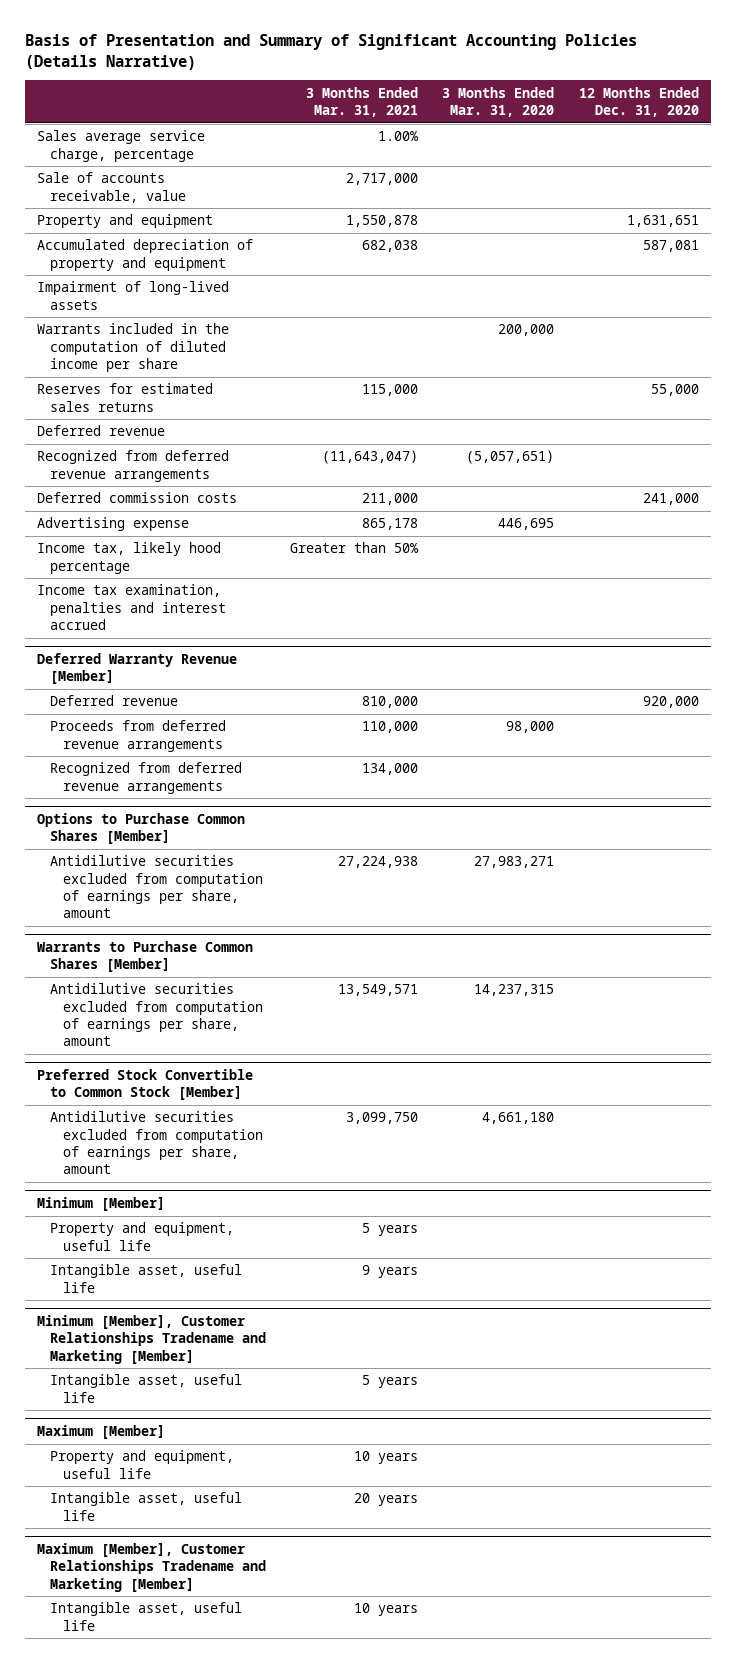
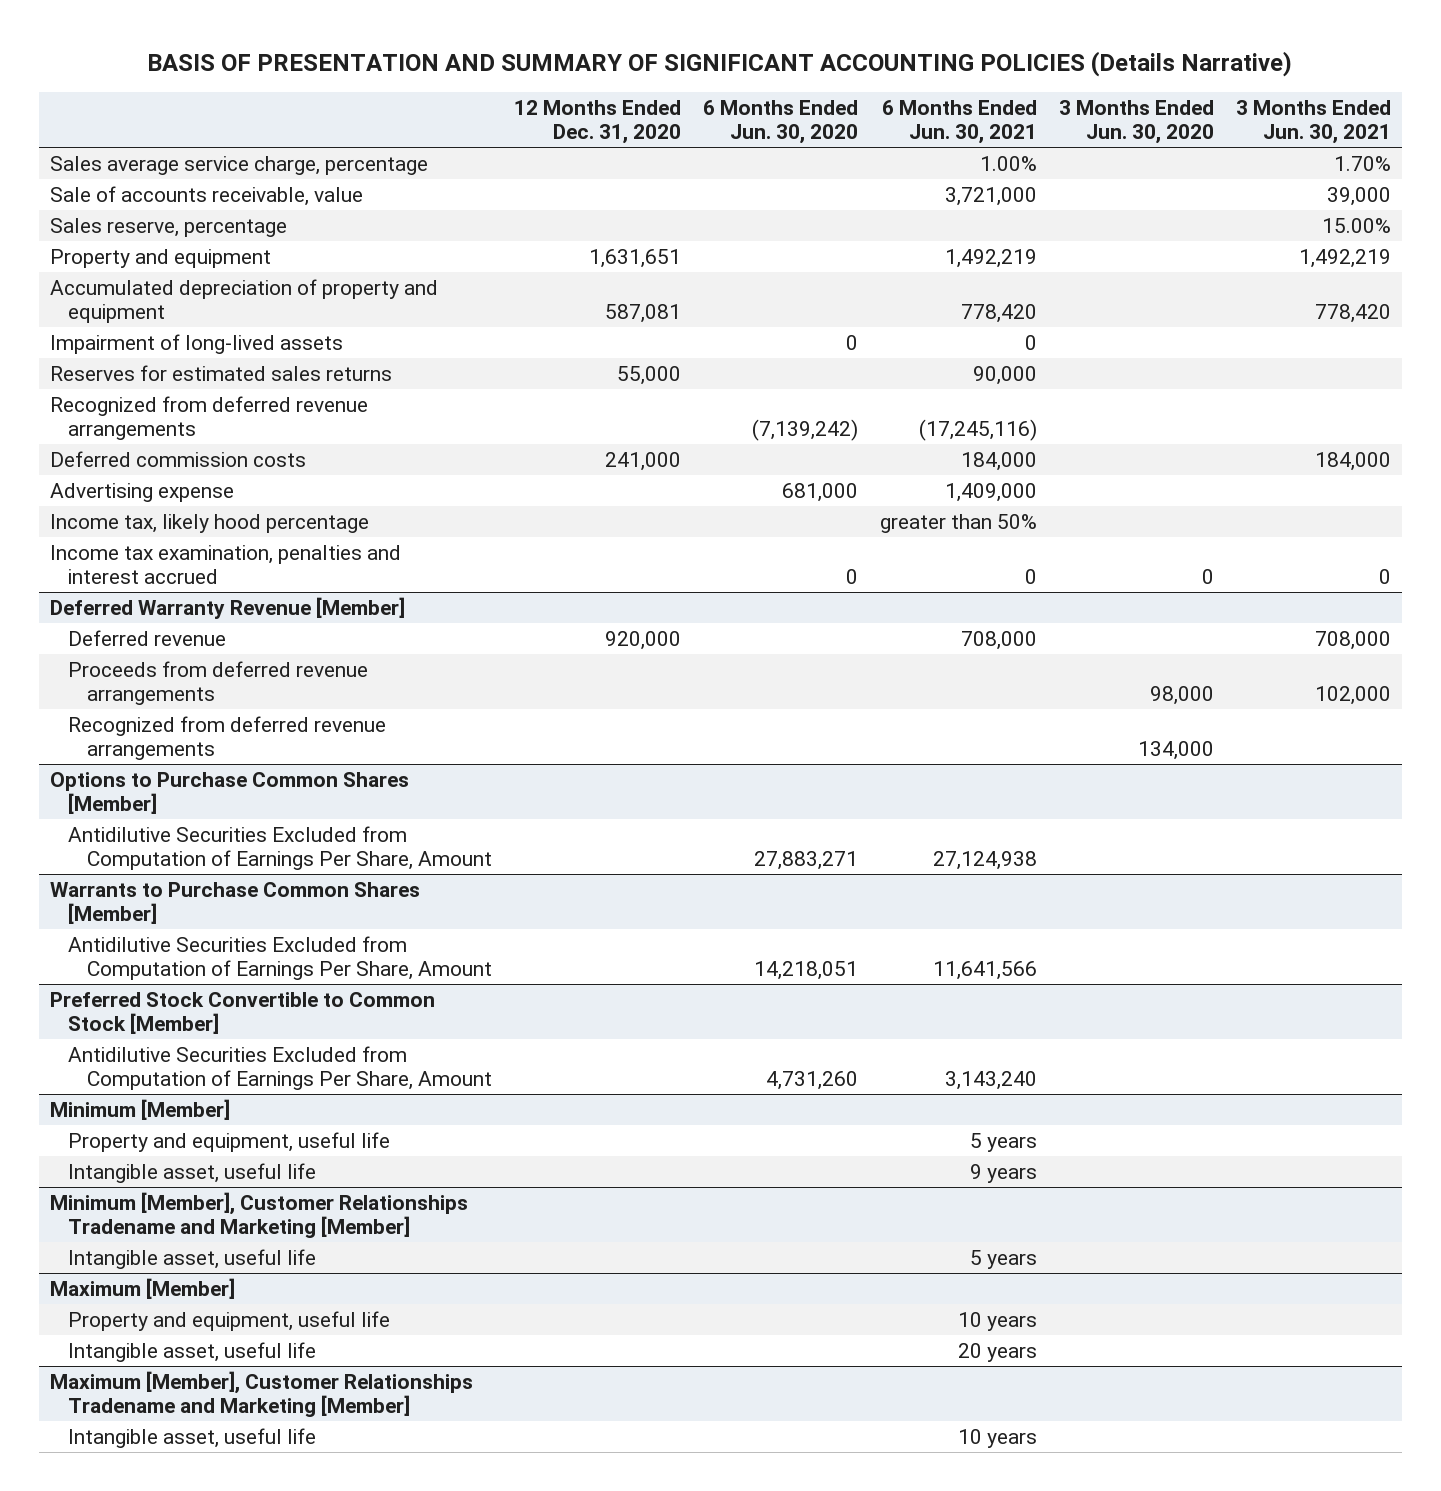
[24,33,637,70] Basis of Presentation and Summary of Significant Accounting Policies (Details Narrative) -> [147,50,1293,77] BASIS OF PRESENTATION AND SUMMARY OF SIGNIFICANT ACCOUNTING POLICIES (Details Narrative)
[306,86,419,118] 3 Months Ended Mar. 31, 2021 -> none
[442,86,555,118] 3 Months Ended Mar. 31, 2020 -> none
none -> [702,99,858,144] 6 Months Ended Jun. 30, 2020
none -> [881,99,1037,144] 6 Months Ended Jun. 30, 2021
none -> [1059,99,1215,144] 3 Months Ended Jun. 30, 2020
none -> [1236,99,1392,144] 3 Months Ended Jun. 30, 2021
none -> [49,218,287,238] Sales reserve, percentage
[37,323,230,372] Warrants included in the computation of diluted income per share -> none
[37,425,166,437] Deferred revenue -> none
[49,855,263,919] Antidilutive securities excluded from computation of earnings per share, amount -> [68,826,492,871] Antidilutive Securities Excluded from Computation of Earnings Per Share, Amount
[49,983,263,1047] Antidilutive securities excluded from computation of earnings per share, amount -> [68,936,492,981] Antidilutive Securities Excluded from Computation of Earnings Per Share, Amount
[49,1111,263,1175] Antidilutive securities excluded from computation of earnings per share, amount -> [68,1046,492,1091] Antidilutive Securities Excluded from Computation of Earnings Per Share, Amount

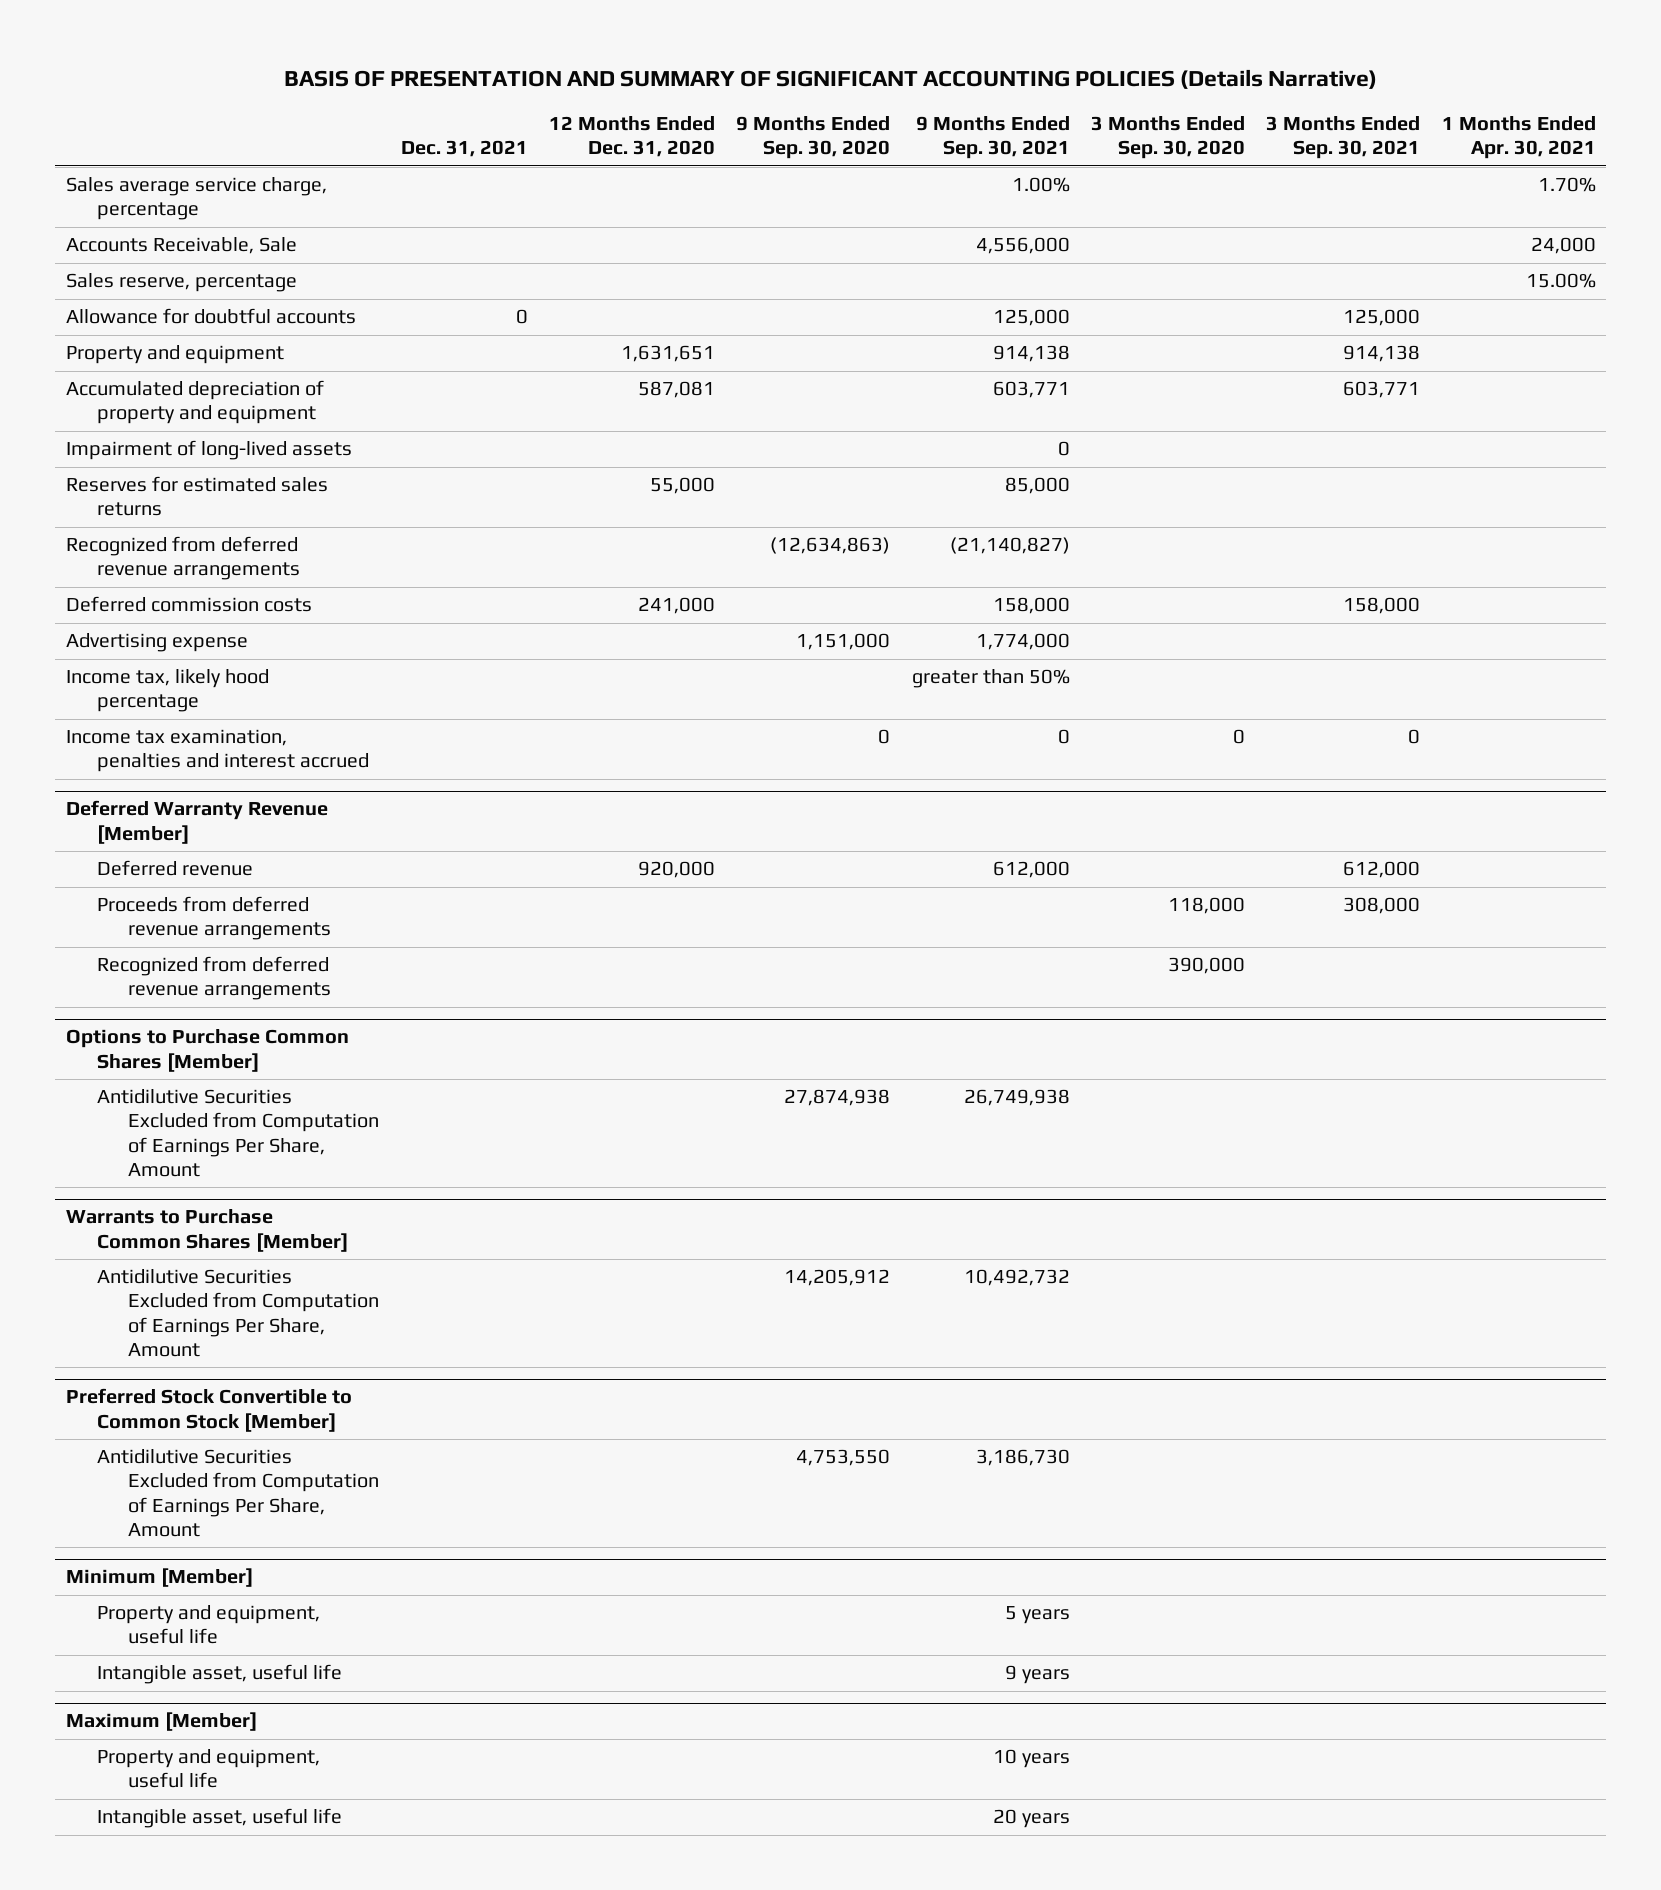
[702,99,858,144] 6 Months Ended Jun. 30, 2020 -> none
[881,99,1037,144] 6 Months Ended Jun. 30, 2021 -> none
[1059,99,1215,144] 3 Months Ended Jun. 30, 2020 -> none
[1236,99,1392,144] 3 Months Ended Jun. 30, 2021 -> none
none -> [400,140,528,158] Dec. 31, 2021
none -> [736,116,891,160] 9 Months Ended Sep. 30, 2020
none -> [915,116,1070,160] 9 Months Ended Sep. 30, 2021
none -> [1090,116,1245,160] 3 Months Ended Sep. 30, 2020
none -> [1266,116,1421,160] 3 Months Ended Sep. 30, 2021
none -> [1441,116,1596,160] 1 Months Ended Apr. 30, 2021
[49,186,363,207] Sale of accounts receivable, value -> [65,237,297,255] Accounts Receivable, Sale
none -> [65,308,356,325] Allowance for doubtful accounts
[49,1192,468,1239] Minimum [Member], Customer Relationships Tradename and Marketing [Member] -> none
[68,1249,317,1270] Intangible asset, useful life -> none
[49,1371,473,1418] Maximum [Member], Customer Relationships Tradename and Marketing [Member] -> none
[68,1428,317,1449] Intangible asset, useful life -> none

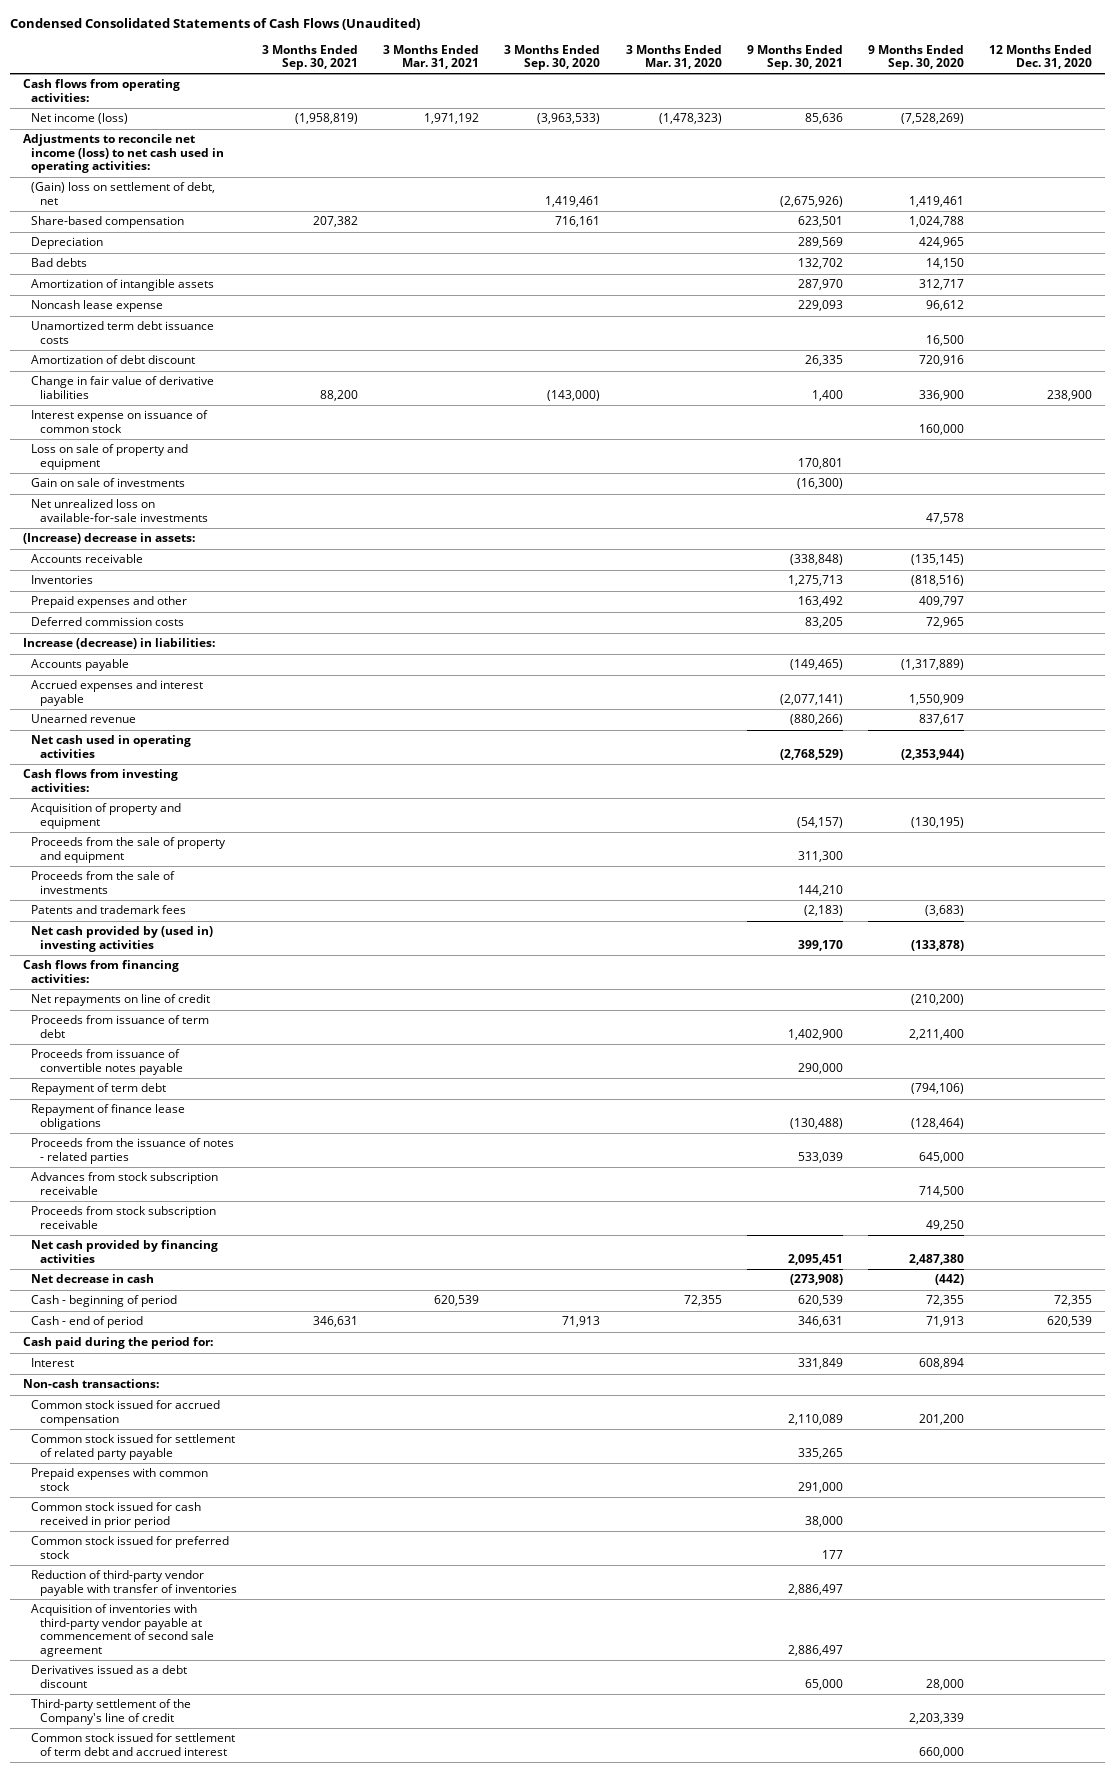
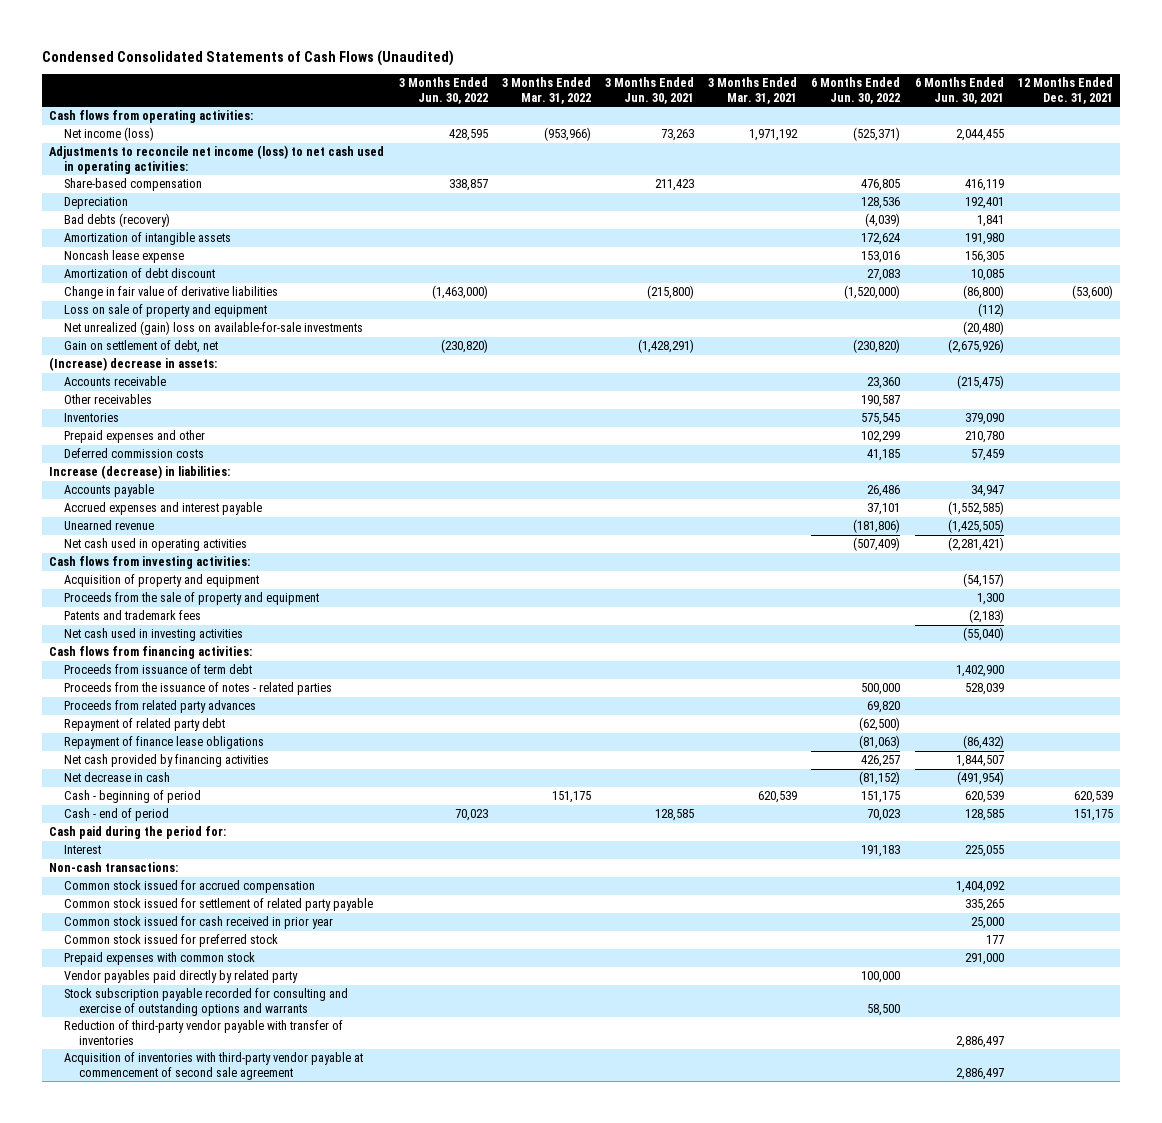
[262,44,359,70] 3 Months Ended Sep. 30, 2021 -> none
[504,44,601,70] 3 Months Ended Sep. 30, 2020 -> none
[625,44,722,69] 3 Months Ended Mar. 31, 2020 -> none
[746,44,843,70] 9 Months Ended Sep. 30, 2021 -> none
[868,44,965,70] 9 Months Ended Sep. 30, 2020 -> none
[989,44,1093,69] 12 Months Ended Dec. 31, 2020 -> none
none -> [398,77,488,104] 3 Months Ended Jun. 30, 2022
none -> [501,77,591,104] 3 Months Ended Mar. 31, 2022
none -> [605,77,695,104] 3 Months Ended Jun. 30, 2021
none -> [811,77,901,104] 6 Months Ended Jun. 30, 2022
none -> [914,77,1004,104] 6 Months Ended Jun. 30, 2021
none -> [1017,77,1113,104] 12 Months Ended Dec. 31, 2021
[31,182,216,205] (Gain) loss on settlement of debt, net -> none
[31,258,88,268] Bad debts -> [64,213,171,228] Bad debts (recovery)
[31,321,215,344] Unamortized term debt issuance costs -> none
[31,410,209,433] Interest expense on issuance of common stock -> none
[31,478,186,488] Gain on sale of investments -> none
[31,499,208,522] Net unrealized loss on available-for-sale investments -> [64,321,364,336] Net unrealized (gain) loss on available-for-sale investments
none -> [64,340,219,354] Gain on settlement of debt, net
none -> [64,394,153,405] Other receivables
[31,871,176,894] Proceeds from the sale of investments -> none
[31,926,214,952] Net cash provided by (used in) investing activities -> [64,628,244,642] Net cash used in investing activities
[31,994,211,1007] Net repayments on line of credit -> none
[31,1049,183,1075] Proceeds from issuance of convertible notes payable -> none
[31,1083,167,1096] Repayment of term debt -> none
[31,1172,219,1195] Advances from stock subscription receivable -> none
[31,1206,217,1229] Proceeds from stock subscription receivable -> none
none -> [64,700,257,714] Proceeds from related party advances
none -> [64,718,226,732] Repayment of related party debt
[31,1104,186,1130] Repayment of finance lease obligations -> [64,736,265,750] Repayment of finance lease obligations
[31,1502,202,1528] Common stock issued for cash received in prior period -> [64,916,334,930] Common stock issued for cash received in prior year
[31,1468,209,1491] Prepaid expenses with common stock -> [64,952,256,966] Prepaid expenses with common stock
none -> [64,970,299,984] Vendor payables paid directly by related party
none -> [64,988,349,1016] Stock subscription payable recorded for consulting and exercise of outstanding options and warrants
[31,1665,188,1688] Derivatives issued as a debt discount -> none
[31,1699,192,1725] Third-party settlement of the Company's line of credit -> none
[31,1733,236,1756] Common stock issued for settlement of term debt and accrued interest -> none

